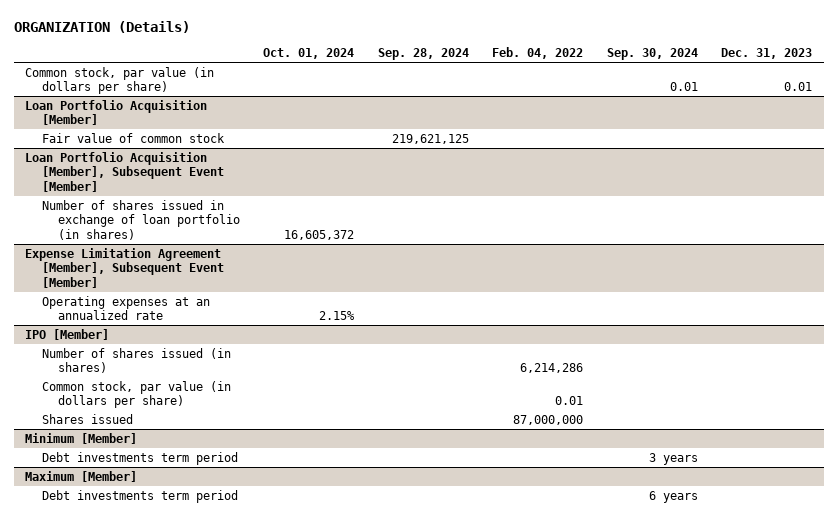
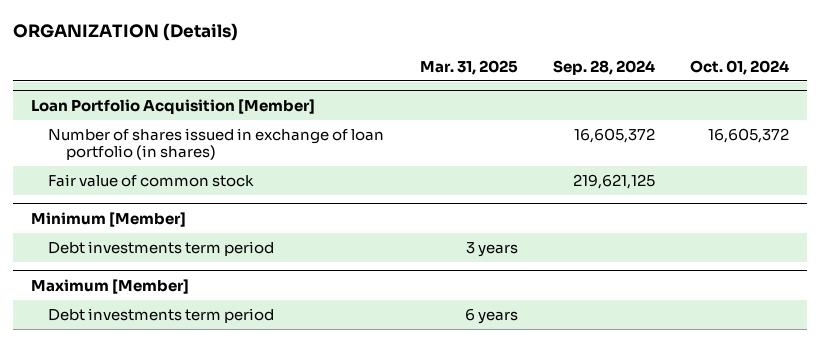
[492,47,584,60] Feb. 04, 2022 -> none
[606,48,698,61] Sep. 30, 2024 -> none
[720,48,812,60] Dec. 31, 2023 -> none
none -> [419,59,518,75] Mar. 31, 2025
[25,66,215,95] Common stock, par value (in dollars per share) -> none
none -> [48,128,385,161] Number of shares issued in exchange of loan portfolio (in shares)
[25,151,224,192] Loan Portfolio Acquisition [Member], Subsequent Event [Member] -> none
[41,199,240,240] Number of shares issued in exchange of loan portfolio (in shares) -> none
[25,247,224,288] Expense Limitation Agreement [Member], Subsequent Event [Member] -> none
[41,295,210,321] Operating expenses at an annualized rate -> none
[25,328,110,340] IPO [Member] -> none
[41,347,231,374] Number of shares issued (in shares) -> none
[41,380,231,409] Common stock, par value (in dollars per share) -> none
[41,413,133,424] Shares issued -> none

